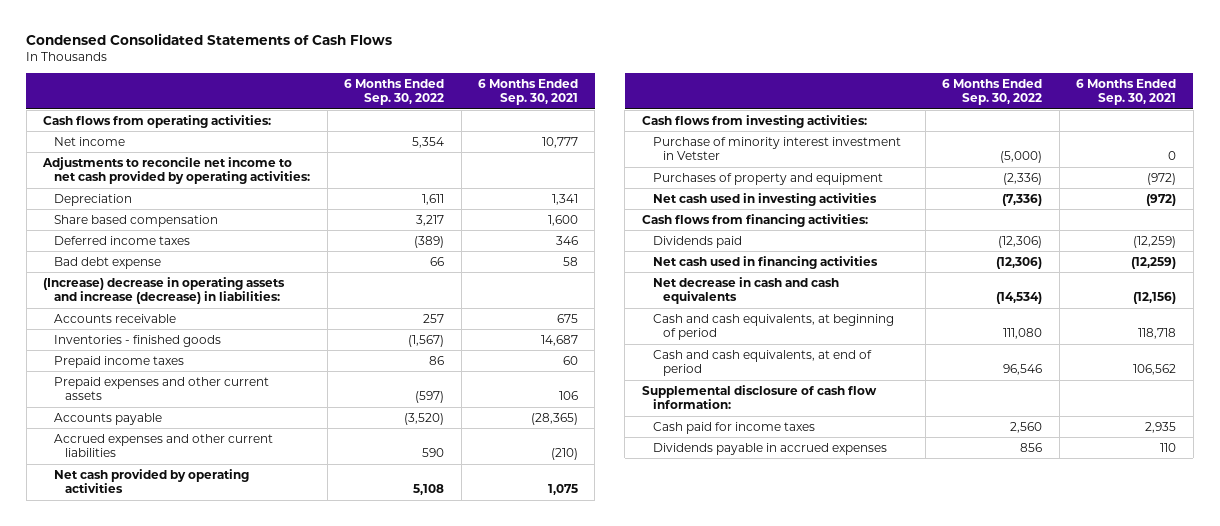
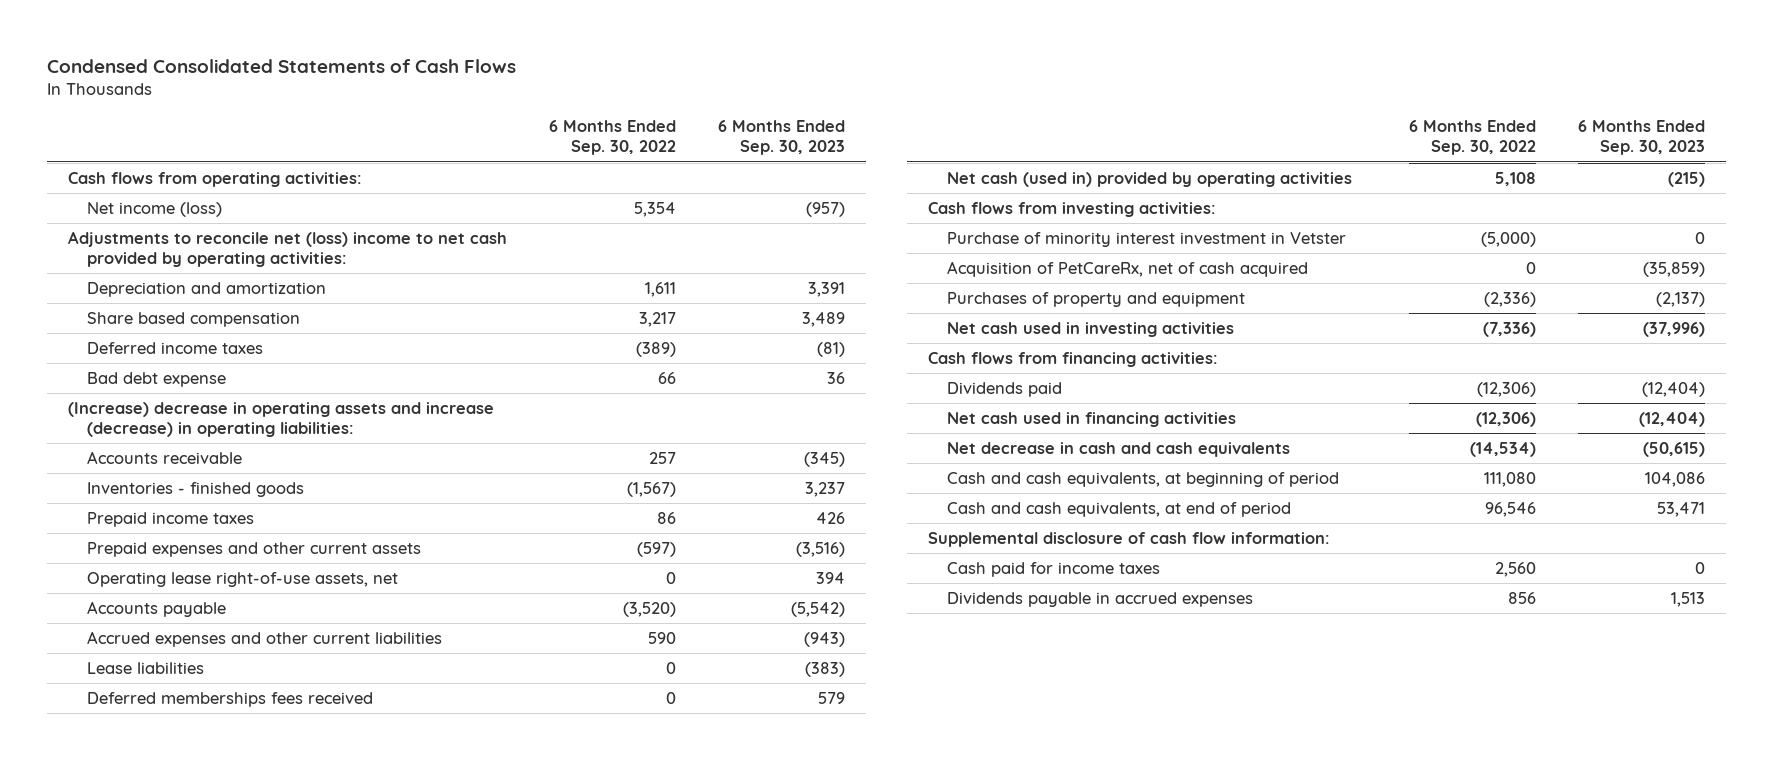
[477,78,578,106] 6 Months Ended Sep. 30, 2021 -> none
none -> [717,120,845,156] 6 Months Ended Sep. 30, 2023
[54,136,126,146] Net income -> [86,201,222,217] Net income (loss)
[42,156,311,185] Adjustments to reconcile net income to net cash provided by operating activities: -> [67,230,507,268] Adjustments to reconcile net (loss) income to net cash provided by operating activities:
[54,193,133,206] Depreciation -> [86,281,326,297] Depreciation and amortization
[43,276,286,305] (Increase) decrease in operating assets and increase (decrease) in liabilities: -> [67,401,494,438] (Increase) decrease in operating assets and increase (decrease) in operating liabilities:
none -> [86,571,398,587] Operating lease right-of-use assets, net
none -> [86,661,204,674] Lease liabilities
none -> [86,691,373,707] Deferred memberships fees received
[54,468,250,494] Net cash provided by operating activities -> [947,171,1353,187] Net cash (used in) provided by operating activities
none -> [947,260,1309,277] Acquisition of PetCareRx, net of cash acquired

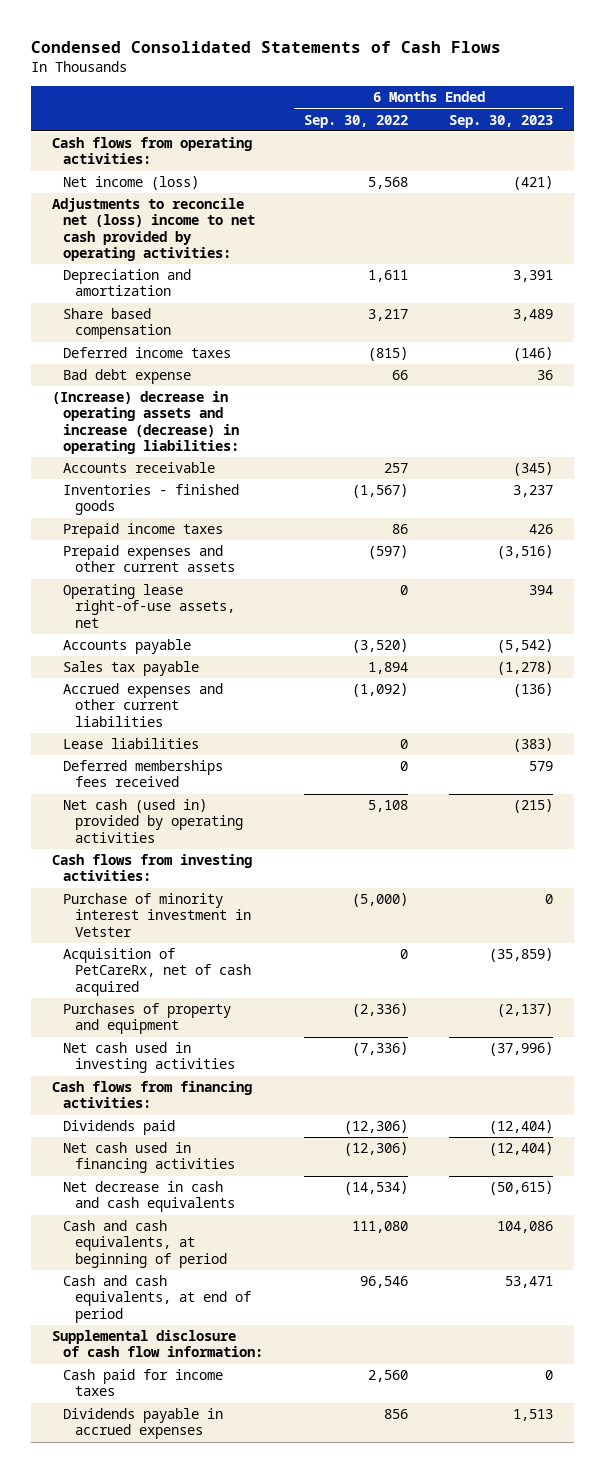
[633,201,676,217] 5,354 -> [368,177,409,190] 5,568
[805,201,845,217] (957) -> [513,176,554,191] (421)
[635,341,676,357] (389) -> [368,347,409,362] (815)
[816,341,845,357] (81) -> [513,347,554,362] (146)
none -> [63,661,200,677] Sales tax payable
[647,631,676,644] 590 -> [352,683,409,698] (1,092)
[803,631,845,647] (943) -> [513,683,554,698] (136)

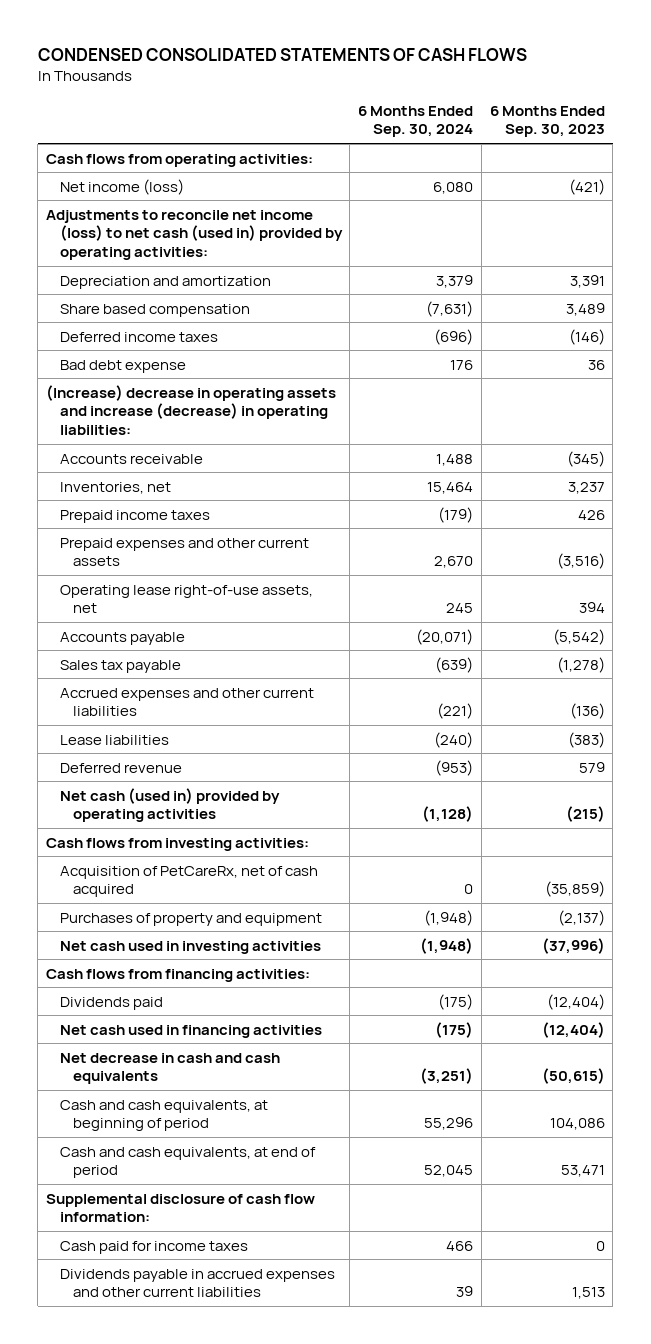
[31,41,502,54] Condensed Consolidated Statements of Cash Flows -> [37,47,527,61] CONDENSED CONSOLIDATED STATEMENTS OF CASH FLOWS
[304,114,409,128] Sep. 30, 2022 -> none
none -> [358,105,474,138] 6 Months Ended Sep. 30, 2024
[51,198,256,261] Adjustments to reconcile net (loss) income to net cash provided by operating activities: -> [45,209,343,260] Adjustments to reconcile net income (loss) to net cash (used in) provided by operating activities:
[63,484,240,516] Inventories - finished goods -> [59,481,171,494] Inventories, net
[63,760,224,788] Deferred memberships fees received -> [59,762,182,773] Deferred revenue
[63,893,251,937] Purchase of minority interest investment in Vetster -> none
[63,1408,224,1440] Dividends payable in accrued expenses -> [59,1268,335,1298] Dividends payable in accrued expenses and other current liabilities

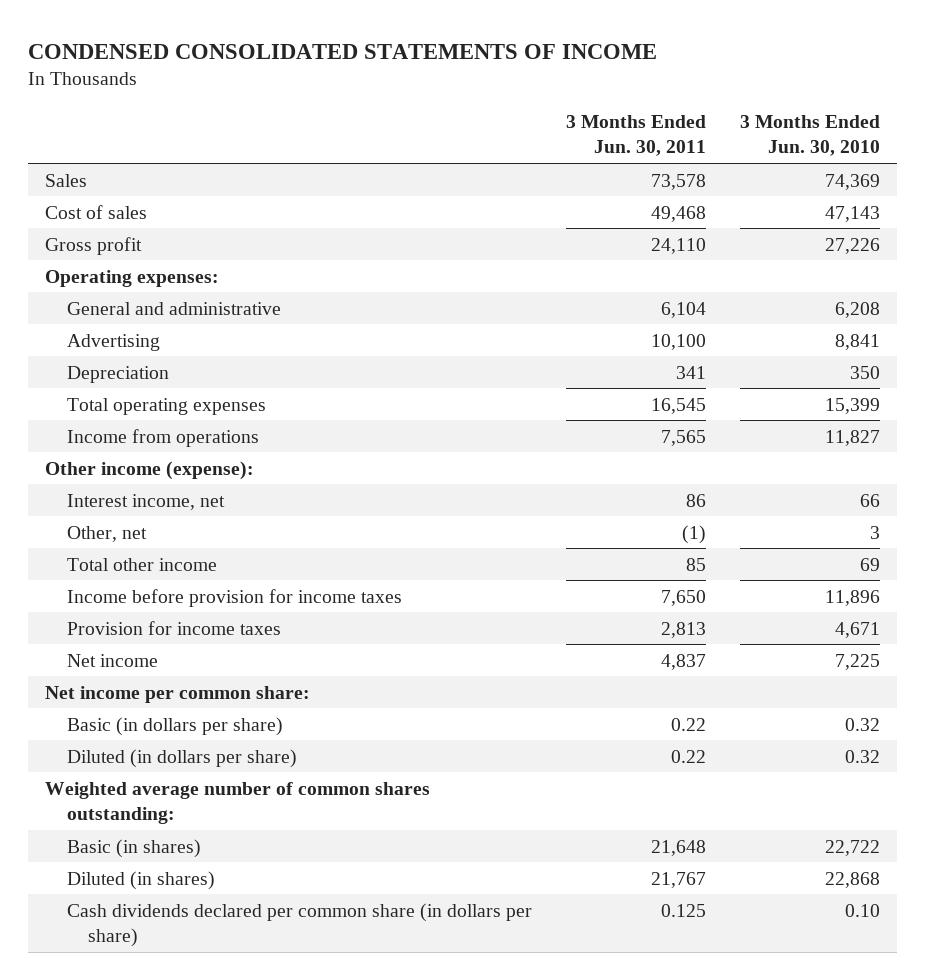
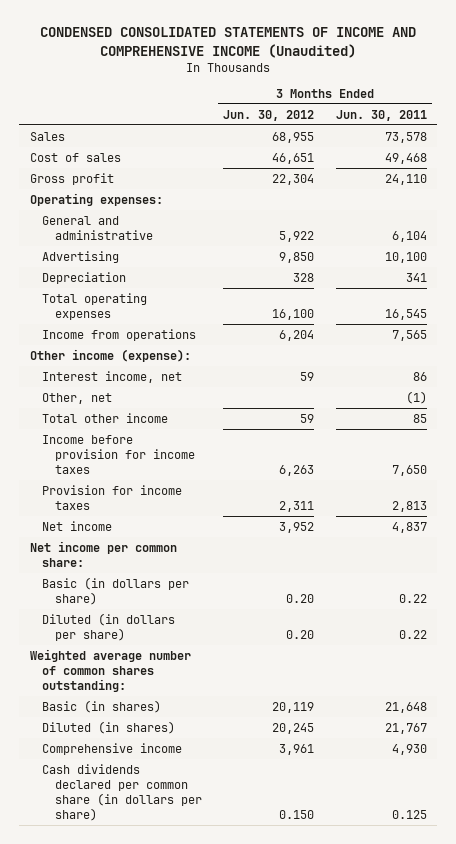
[28,43,658,59] CONDENSED CONSOLIDATED STATEMENTS OF INCOME -> [40,27,417,58] CONDENSED CONSOLIDATED STATEMENTS OF INCOME AND COMPREHENSIVE INCOME (Unaudited)
[740,114,881,157] 3 Months Ended Jun. 30, 2010 -> none
none -> [223,109,315,121] Jun. 30, 2012
none -> [42,742,183,755] Comprehensive income

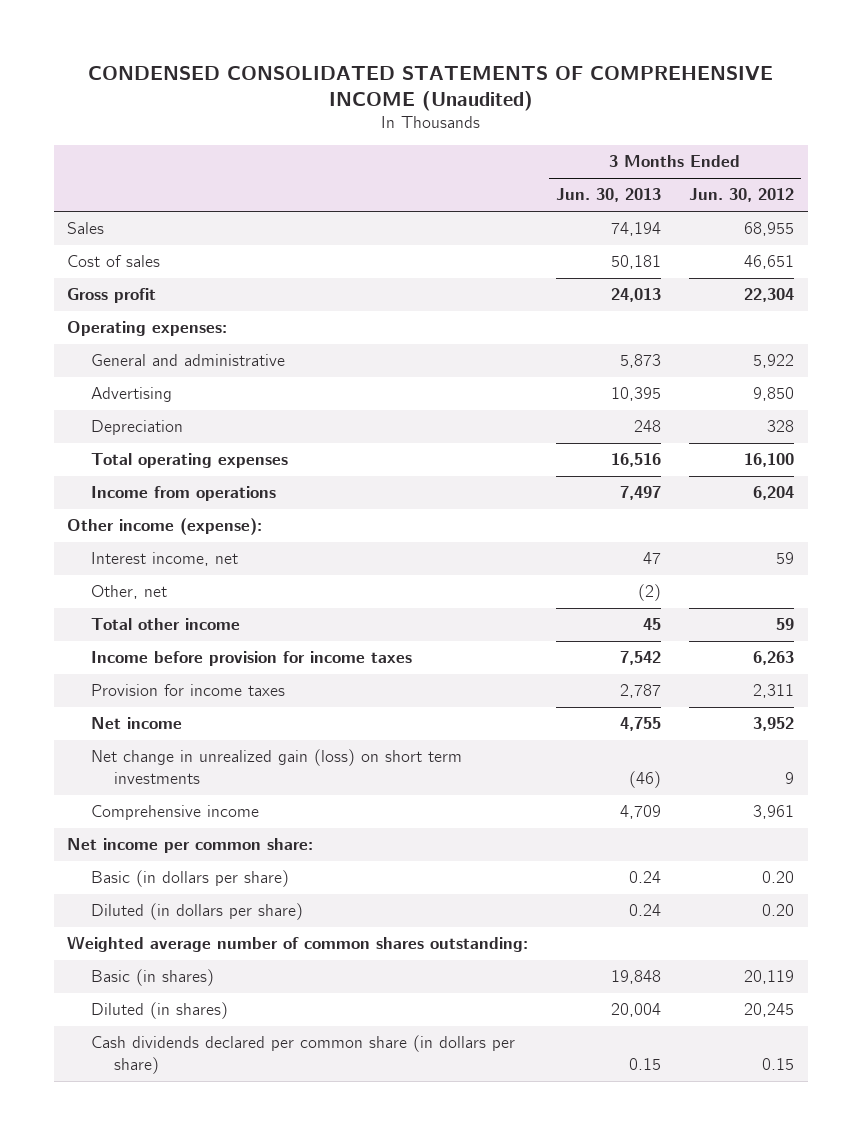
[40,27,417,58] CONDENSED CONSOLIDATED STATEMENTS OF INCOME AND COMPREHENSIVE INCOME (Unaudited) -> [87,65,773,111] CONDENSED CONSOLIDATED STATEMENTS OF COMPREHENSIVE INCOME (Unaudited)
[335,109,427,121] Jun. 30, 2011 -> none
none -> [556,188,662,203] Jun. 30, 2013
none -> [90,749,462,784] Net change in unrealized gain (loss) on short term investments
[42,742,183,755] Comprehensive income -> [90,805,259,821] Comprehensive income
[279,809,315,819] 0.150 -> [761,1057,794,1070] 0.15

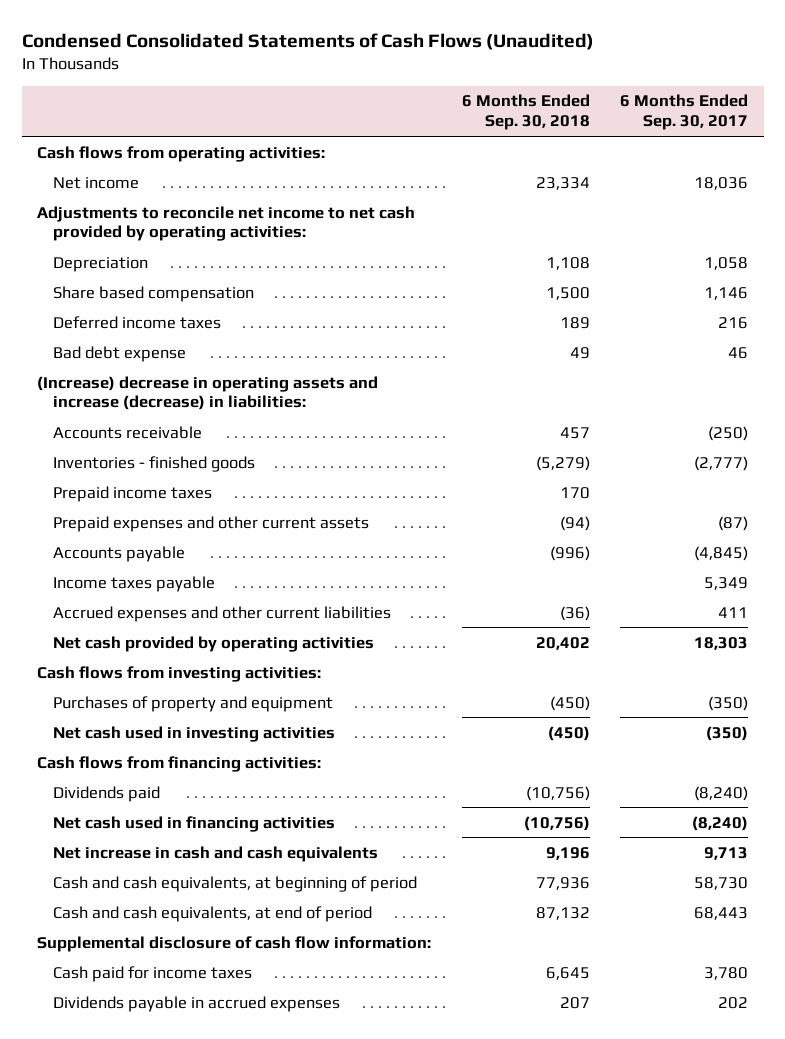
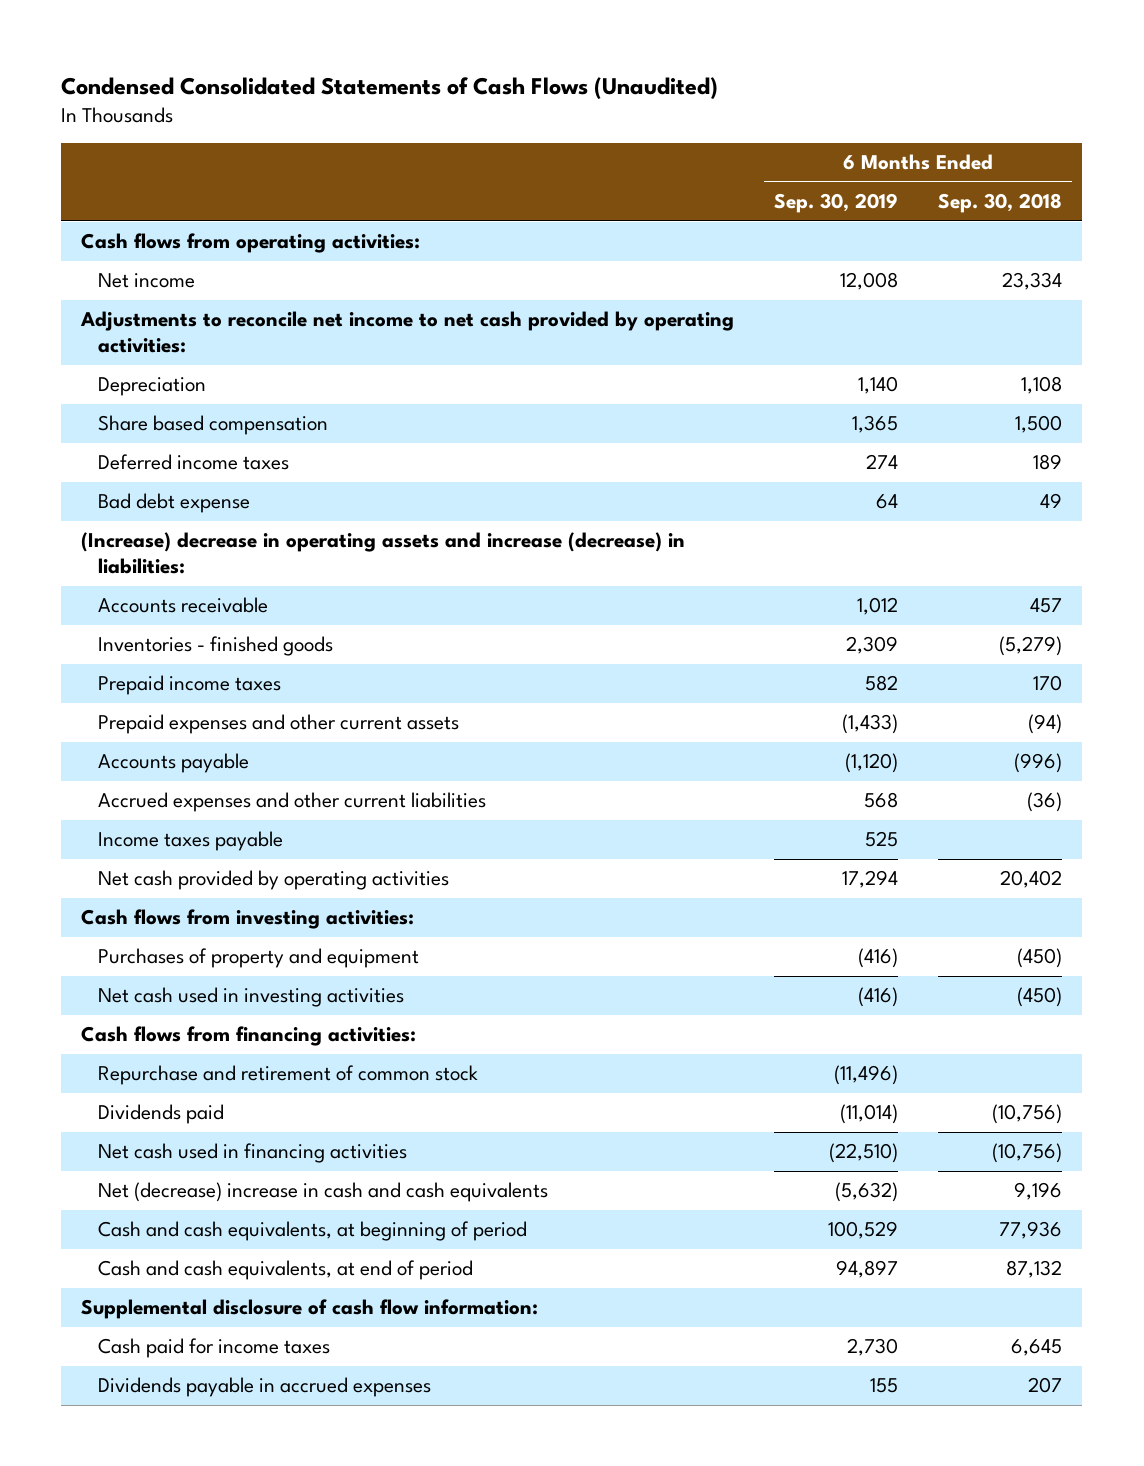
[620,94,749,131] 6 Months Ended Sep. 30, 2017 -> none
none -> [774,193,899,214] Sep. 30, 2019
[52,575,215,592] Income taxes payable -> [97,831,283,852] Income taxes payable
none -> [97,1065,478,1086] Repurchase and retirement of common stock
[52,845,378,862] Net increase in cash and cash equivalents -> [97,1182,548,1203] Net (decrease) increase in cash and cash equivalents

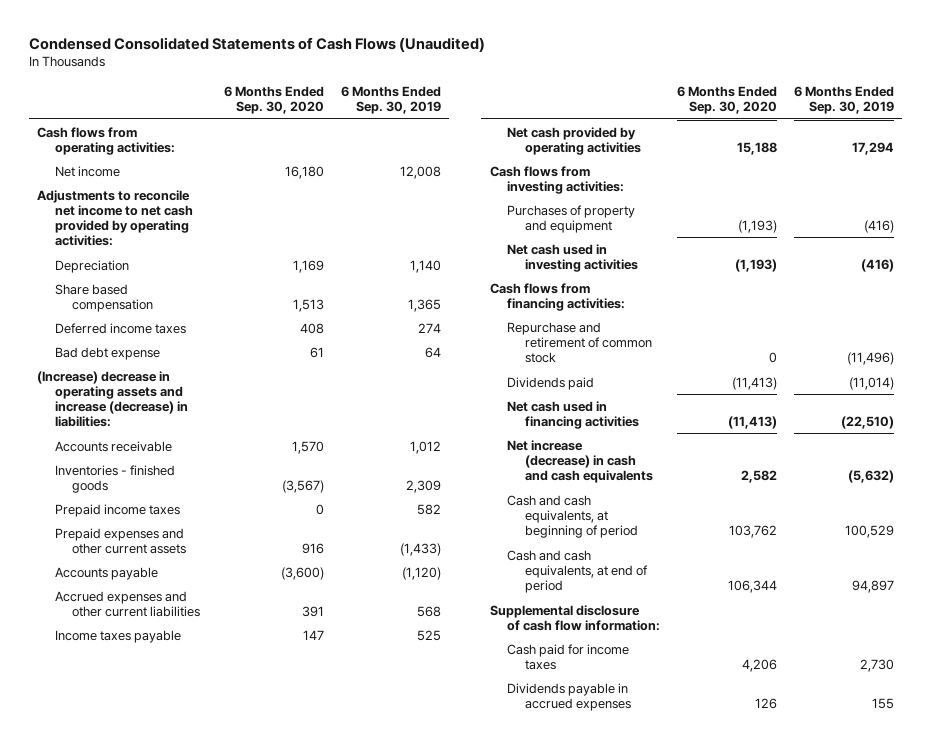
[938,193,1063,214] Sep. 30, 2018 -> none
none -> [224,85,325,115] 6 Months Ended Sep. 30, 2020
[97,1182,548,1203] Net (decrease) increase in cash and cash equivalents -> [507,439,654,484] Net increase (decrease) in cash and cash equivalents

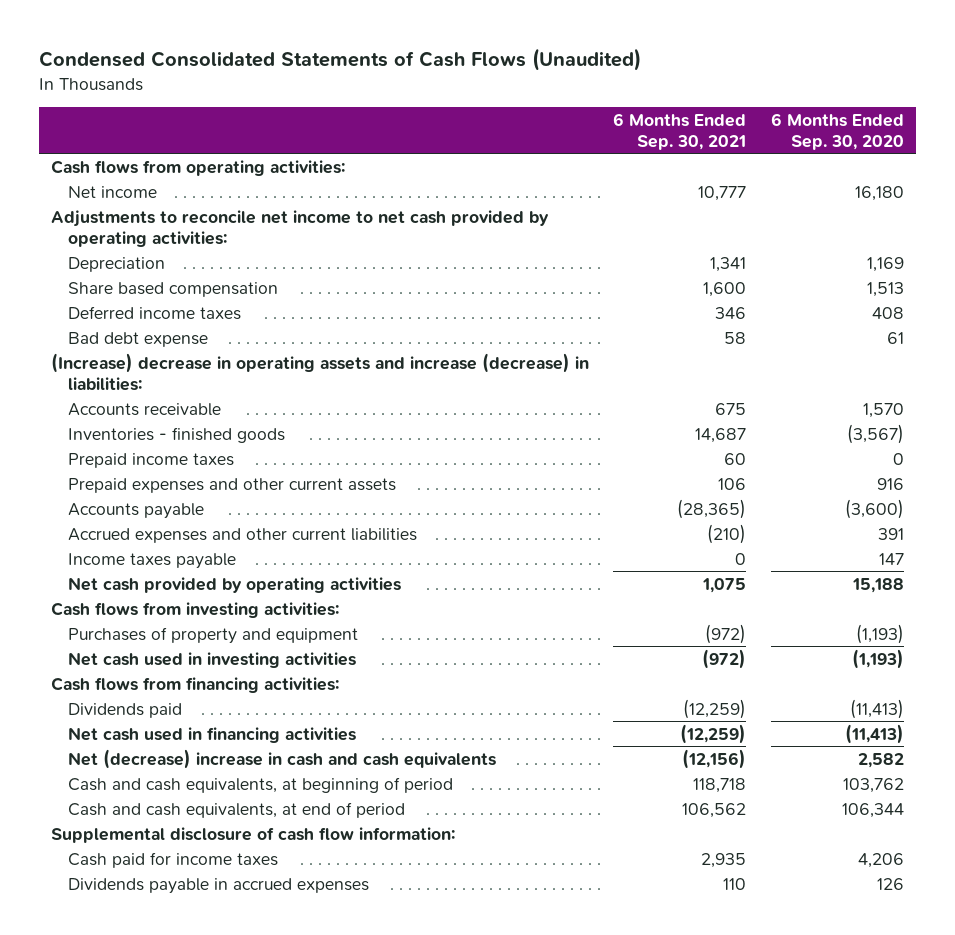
[340,85,441,115] 6 Months Ended Sep. 30, 2019 -> none
none -> [613,112,747,150] 6 Months Ended Sep. 30, 2021
[507,321,653,364] Repurchase and retirement of common stock -> none
[507,439,654,484] Net increase (decrease) in cash and cash equivalents -> [67,748,496,769] Net (decrease) increase in cash and cash equivalents

